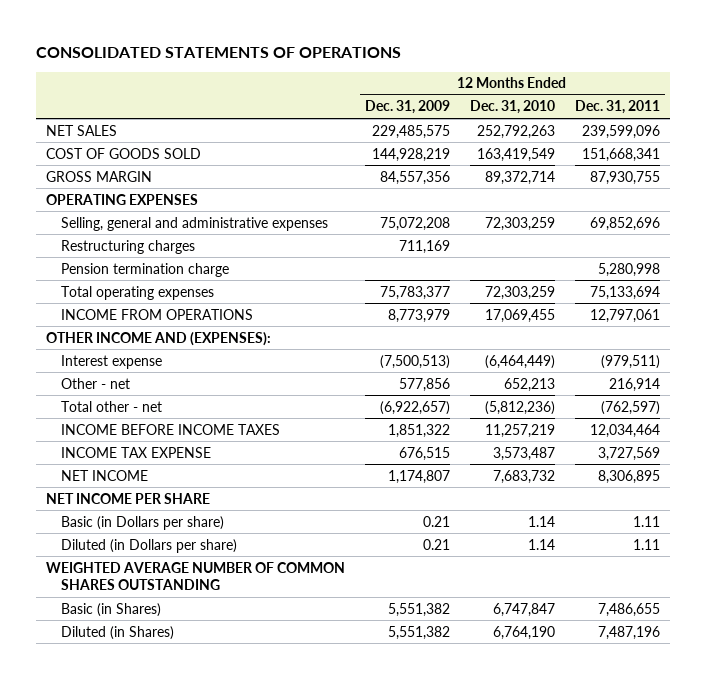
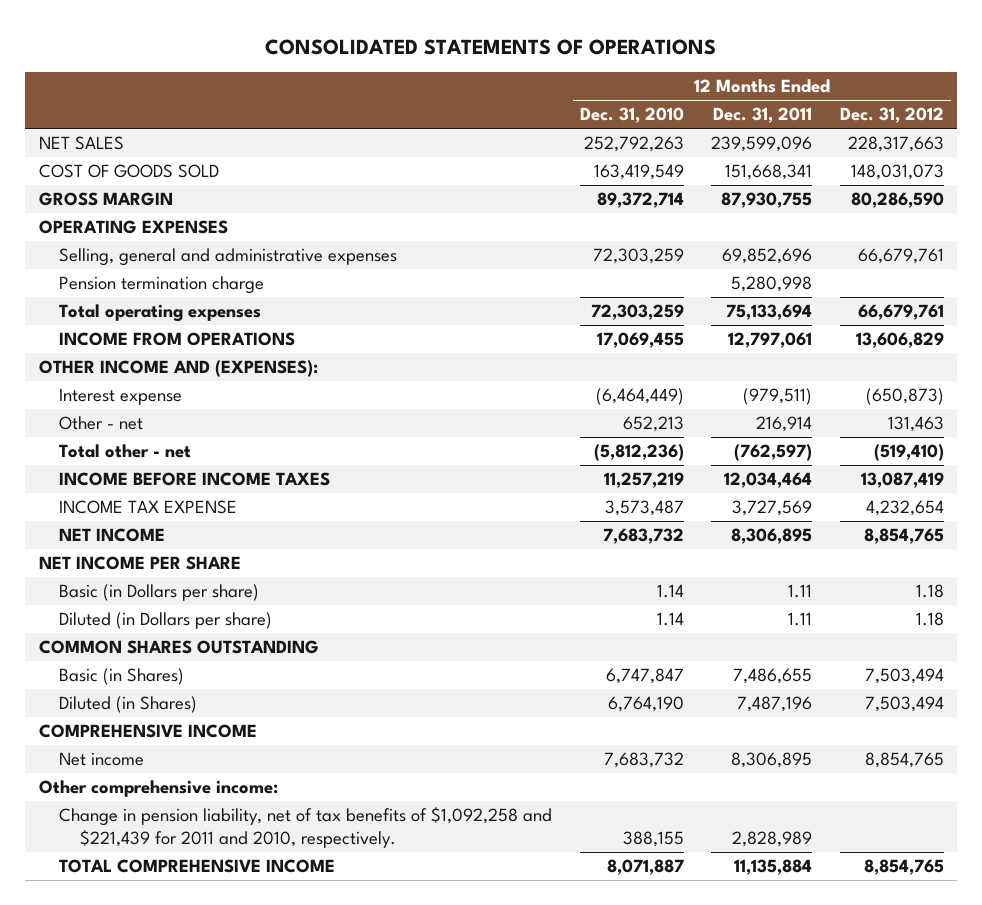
[364,100,450,115] Dec. 31, 2009 -> none
none -> [839,107,944,124] Dec. 31, 2012
[60,239,195,254] Restructuring charges -> none
[46,561,346,591] WEIGHTED AVERAGE NUMBER OF COMMON SHARES OUTSTANDING -> none
none -> [38,640,319,655] COMMON SHARES OUTSTANDING
none -> [38,724,257,739] COMPREHENSIVE INCOME
none -> [59,752,145,767] Net income
none -> [38,780,278,798] Other comprehensive income:
none -> [59,806,553,849] Change in pension liability, net of tax benefits of $1,092,258 and $221,439 for 2011 and 2010, respectively.
none -> [59,859,336,874] TOTAL COMPREHENSIVE INCOME

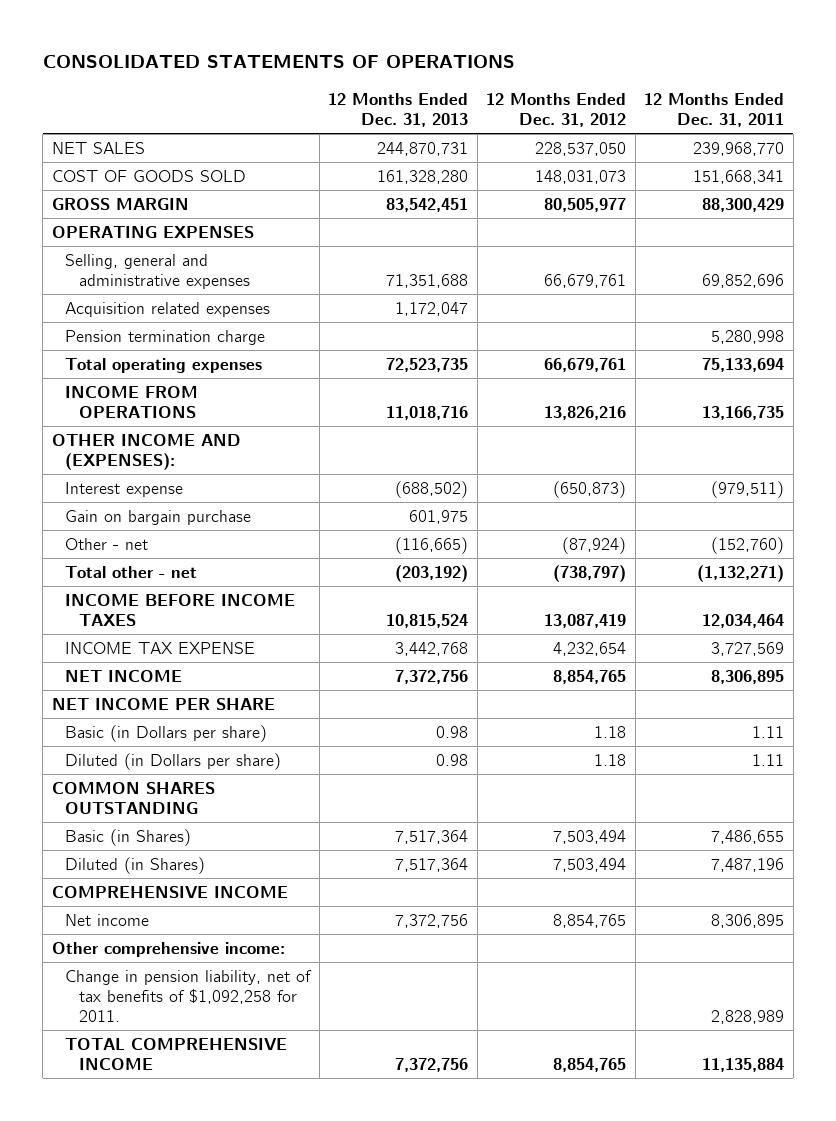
[579,107,684,124] Dec. 31, 2010 -> none
none -> [328,92,469,127] 12 Months Ended Dec. 31, 2013
[711,136,813,153] 239,599,096 -> [693,141,785,156] 239,968,770
[847,136,944,153] 228,317,663 -> [535,141,627,156] 228,537,050
[721,192,813,209] 87,930,755 -> [702,197,785,212] 88,300,429
[850,192,944,209] 80,286,590 -> [544,197,627,212] 80,505,977
none -> [65,301,271,317] Acquisition related expenses
[728,332,813,349] 12,797,061 -> [702,405,785,420] 13,166,735
[855,332,944,349] 13,606,829 -> [544,405,627,420] 13,826,216
none -> [65,509,252,525] Gain on bargain purchase
[756,416,813,433] 216,914 -> [711,536,785,554] (152,760)
[887,416,944,433] 131,463 -> [562,536,627,554] (87,924)
[734,444,813,462] (762,597) -> [697,564,785,582] (1,132,271)
[873,444,944,462] (519,410) -> [553,564,627,582] (738,797)
[59,806,553,849] Change in pension liability, net of tax benefits of $1,092,258 and $221,439 for 2011 and 2010, respectively. -> [65,969,313,1023] Change in pension liability, net of tax benefits of $1,092,258 for 2011.

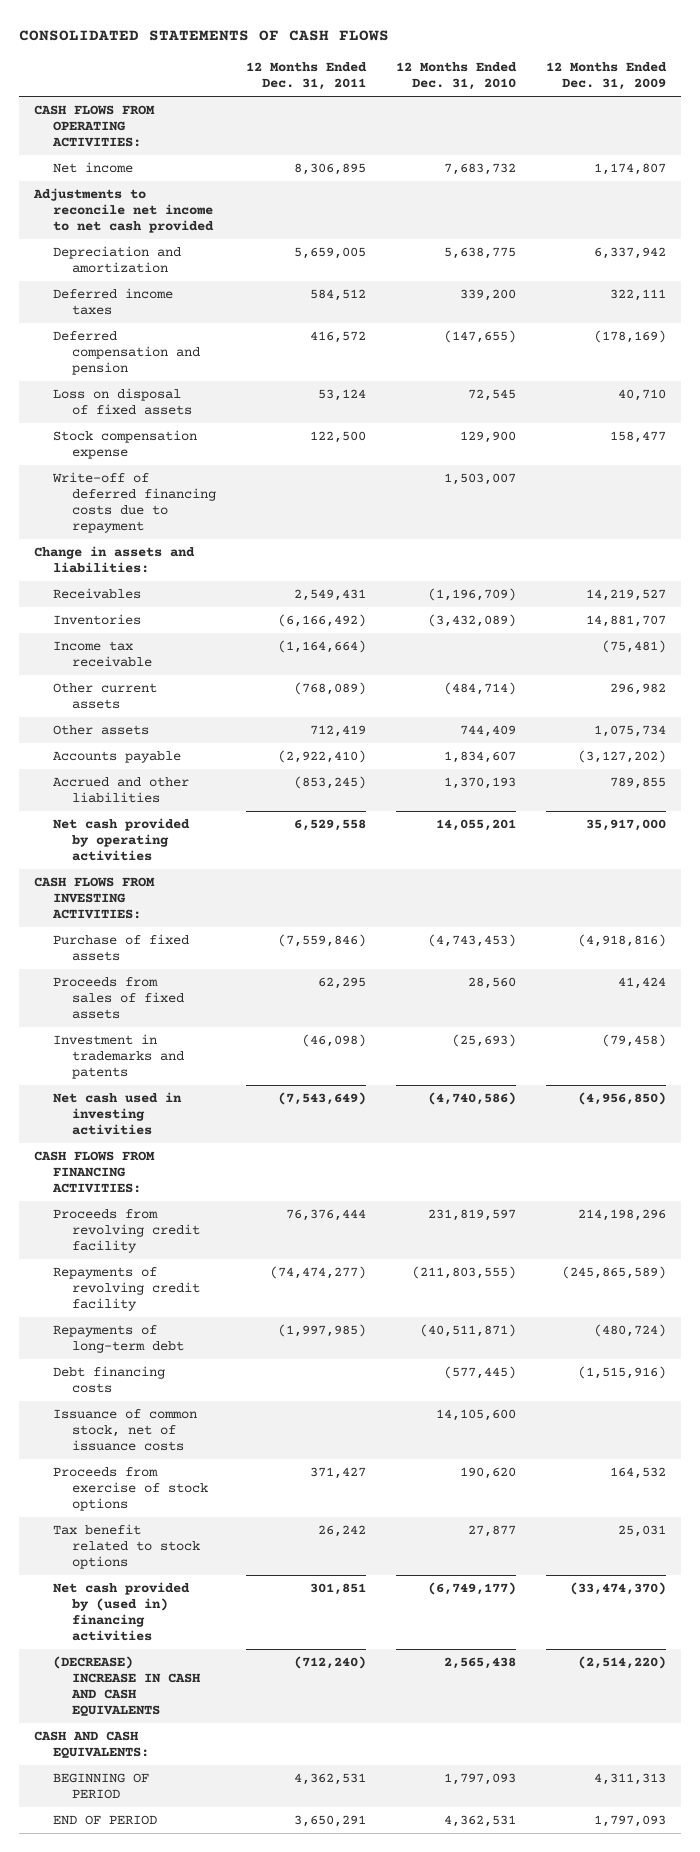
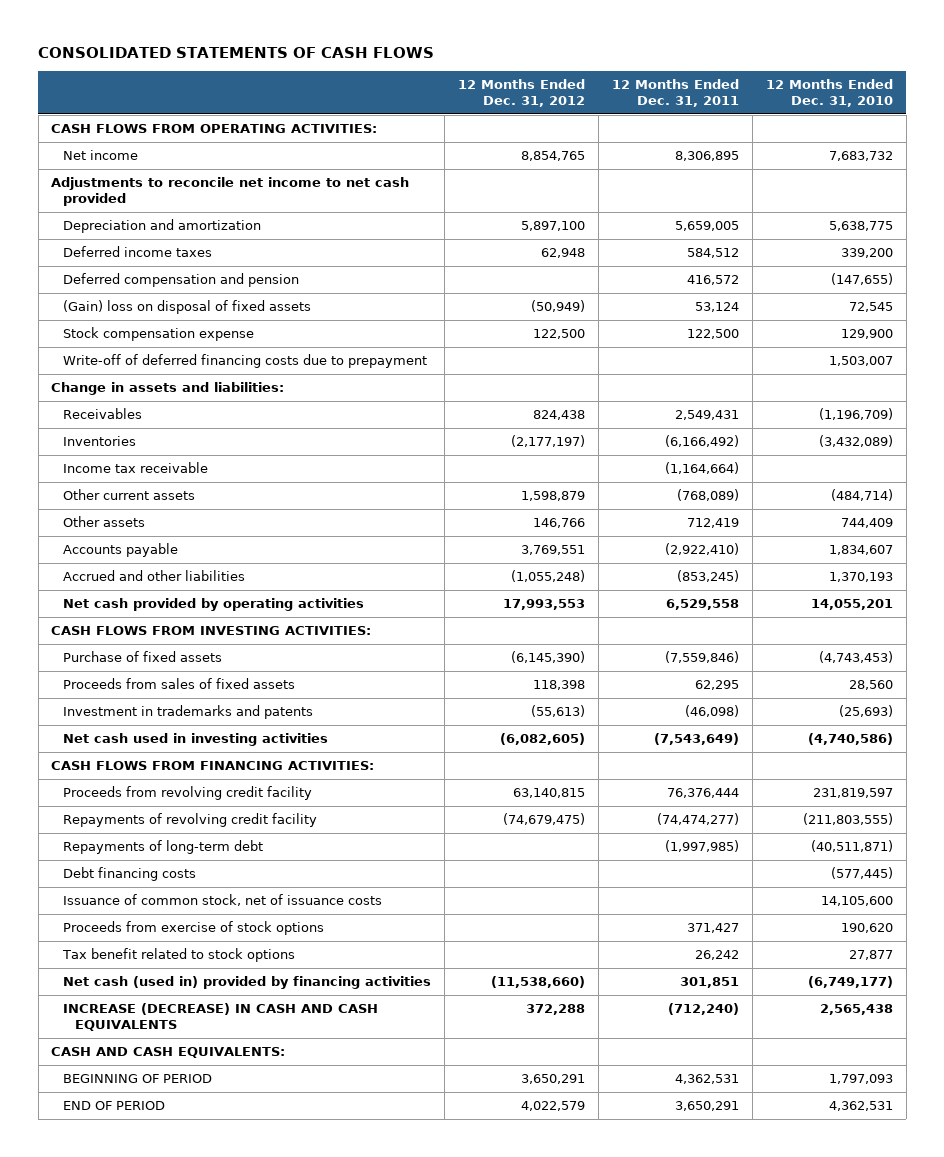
[545,62,667,91] 12 Months Ended Dec. 31, 2009 -> none
none -> [458,79,586,108] 12 Months Ended Dec. 31, 2012
[53,387,193,416] Loss on disposal of fixed assets -> [63,300,312,315] (Gain) loss on disposal of fixed assets
[52,471,217,534] Write-off of deferred financing costs due to repayment -> [63,354,428,369] Write-off of deferred financing costs due to prepayment
[53,1581,191,1642] Net cash provided by (used in) financing activities -> [63,976,432,990] Net cash (used in) provided by financing activities
[53,1655,202,1718] (DECREASE) INCREASE IN CASH AND CASH EQUIVALENTS -> [63,1003,379,1032] INCREASE (DECREASE) IN CASH AND CASH EQUIVALENTS

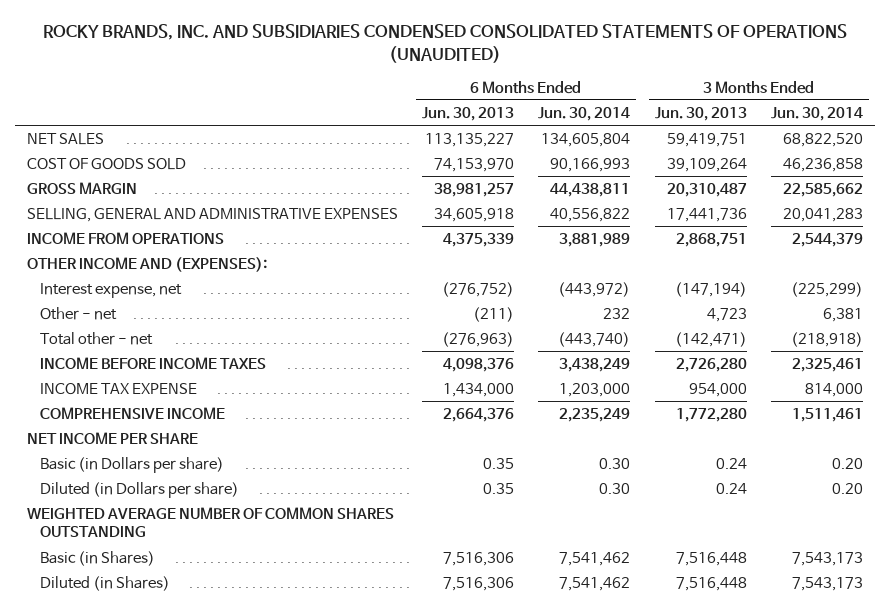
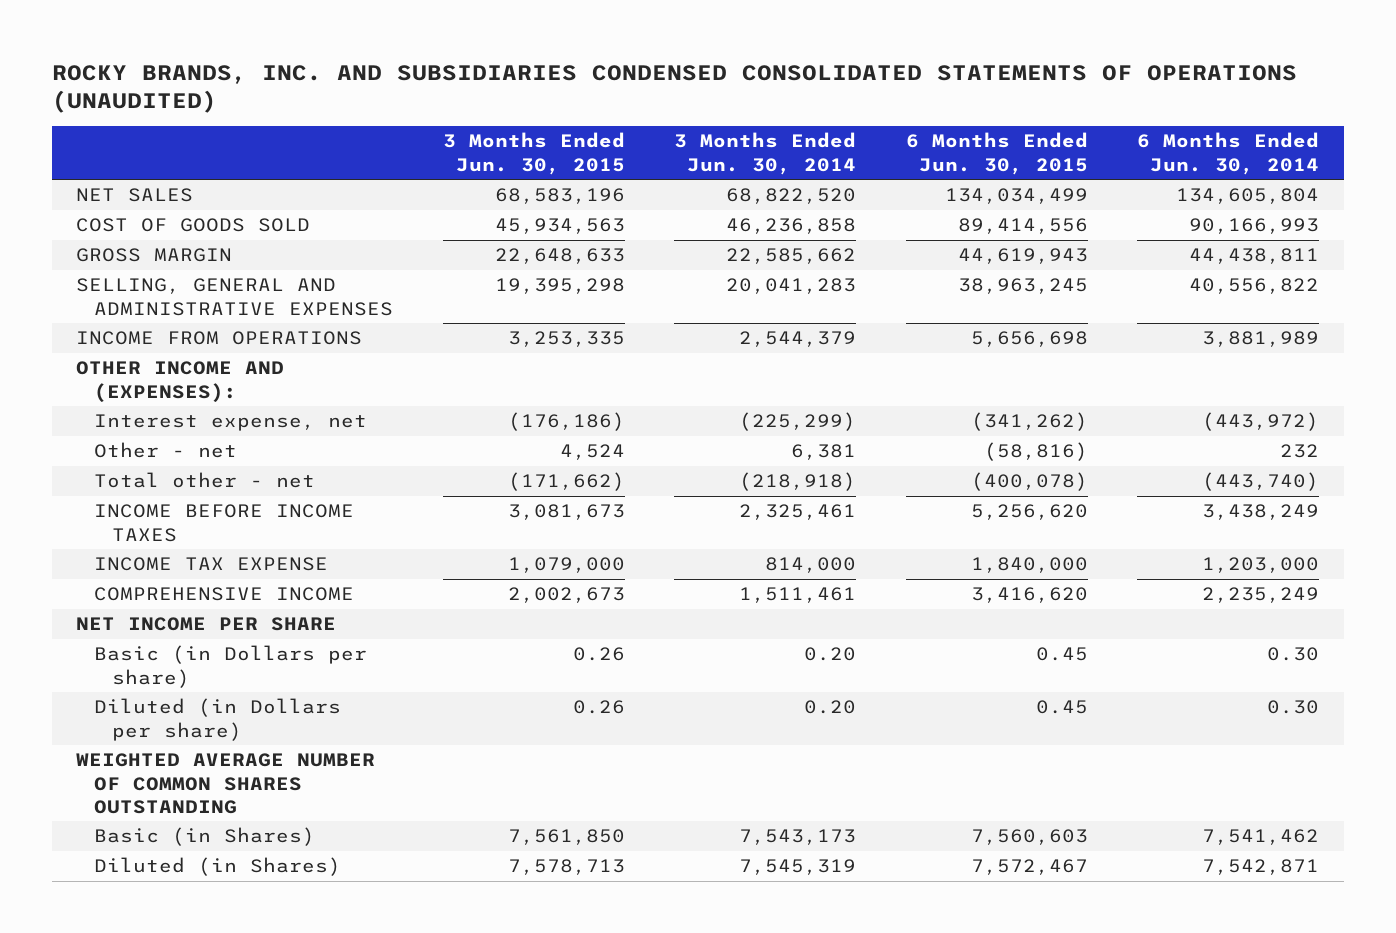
[422,106,515,121] Jun. 30, 2013 -> none
[654,106,747,121] Jun. 30, 2013 -> none
none -> [442,132,625,175] 3 Months Ended Jun. 30, 2015
none -> [905,132,1088,175] 6 Months Ended Jun. 30, 2015
[559,576,631,591] 7,541,462 -> [1202,859,1320,876] 7,542,871
[791,576,863,591] 7,543,173 -> [739,859,857,876] 7,545,319

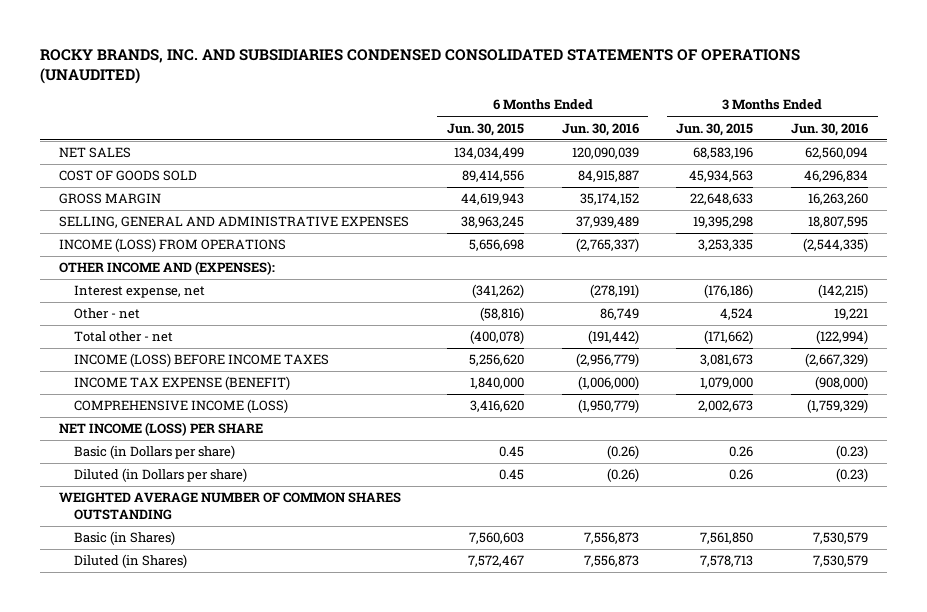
[674,132,857,175] 3 Months Ended Jun. 30, 2014 -> none
[1137,132,1320,175] 6 Months Ended Jun. 30, 2014 -> none
none -> [561,122,639,136] Jun. 30, 2016
none -> [791,122,869,136] Jun. 30, 2016
[76,331,363,346] INCOME FROM OPERATIONS -> [58,238,286,253] INCOME (LOSS) FROM OPERATIONS
[94,504,355,542] INCOME BEFORE INCOME TAXES -> [74,353,330,368] INCOME (LOSS) BEFORE INCOME TAXES
[94,557,329,572] INCOME TAX EXPENSE -> [74,376,291,391] INCOME TAX EXPENSE (BENEFIT)
[94,587,355,602] COMPREHENSIVE INCOME -> [74,399,289,414] COMPREHENSIVE INCOME (LOSS)
[76,617,337,632] NET INCOME PER SHARE -> [58,422,263,437] NET INCOME (LOSS) PER SHARE

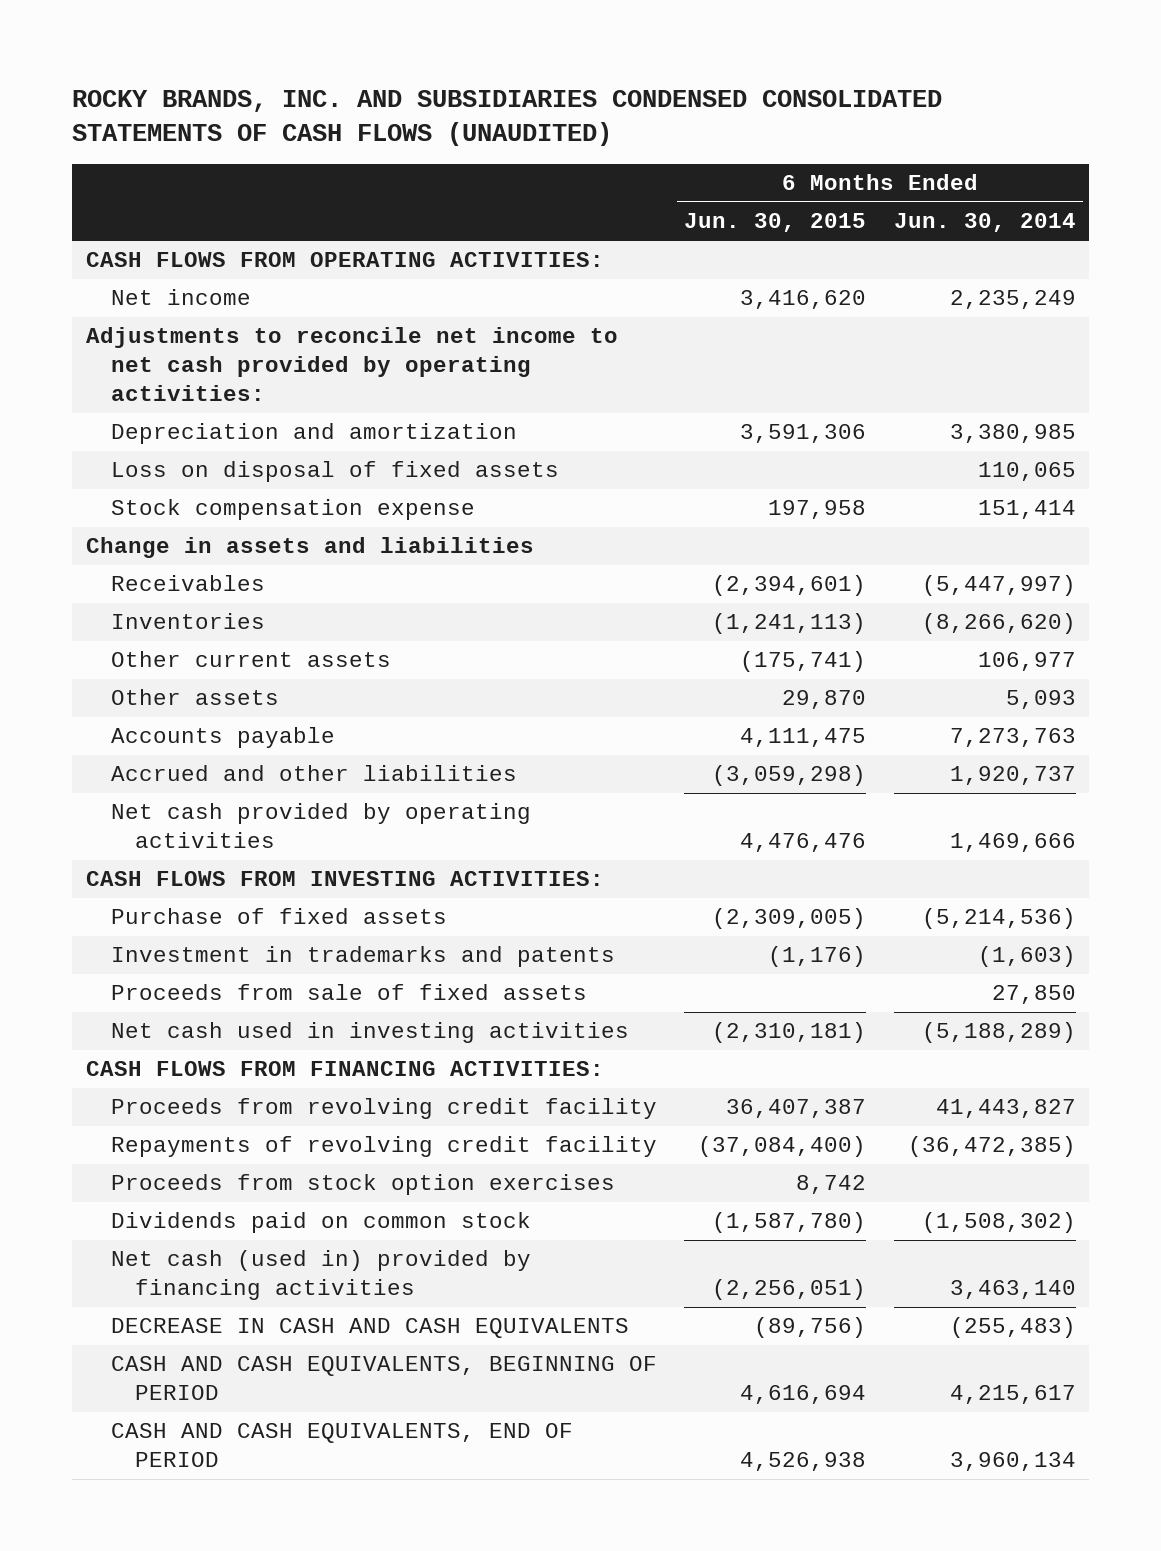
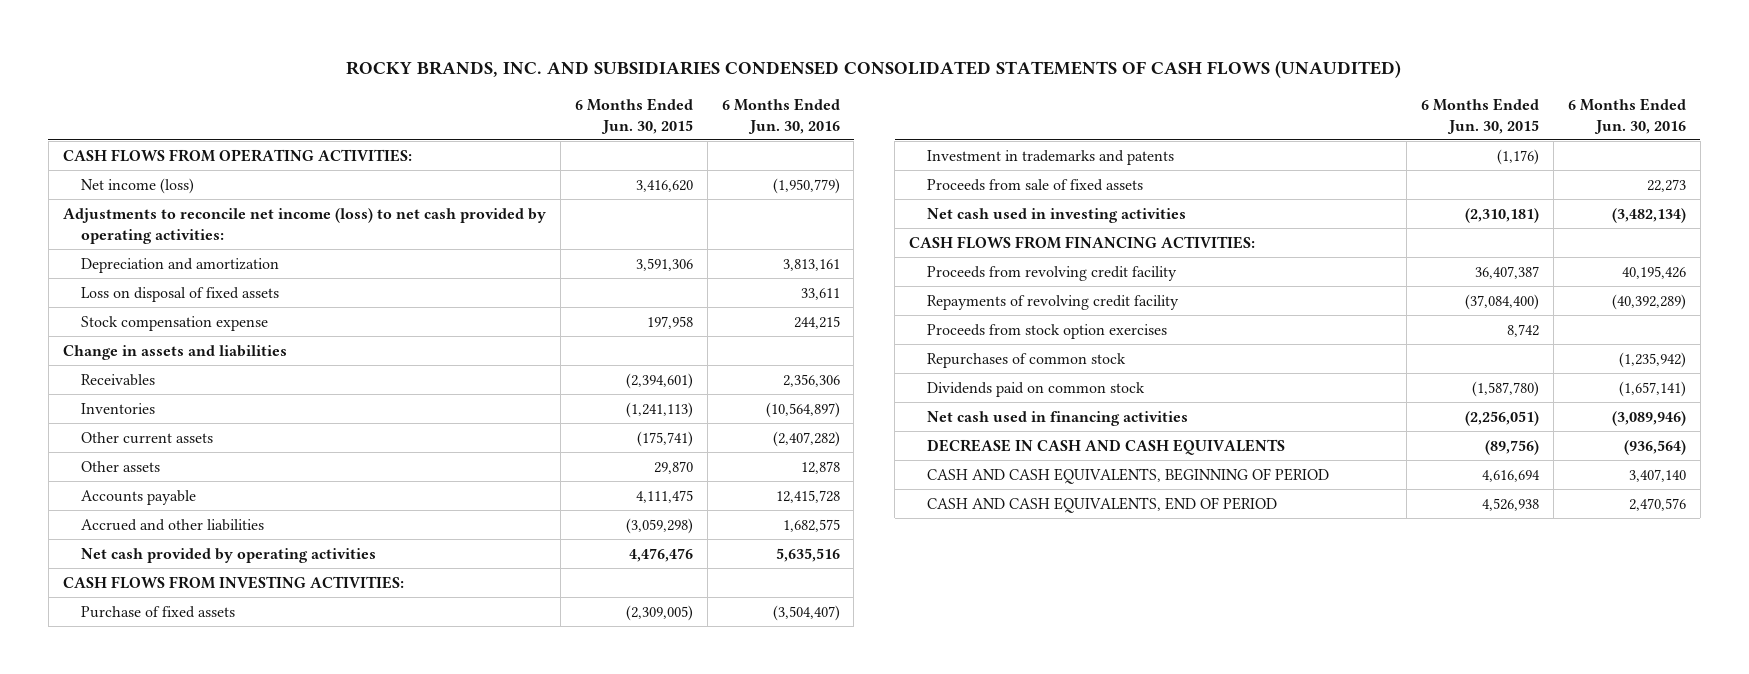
[893,213,1076,233] Jun. 30, 2014 -> none
none -> [721,97,840,134] 6 Months Ended Jun. 30, 2016
[110,289,251,306] Net income -> [80,177,194,194] Net income (loss)
[85,327,618,402] Adjustments to reconcile net income to net cash provided by operating activities: -> [62,207,546,244] Adjustments to reconcile net income (loss) to net cash provided by operating activities:
none -> [926,352,1126,368] Repurchases of common stock
[110,1250,531,1301] Net cash (used in) provided by financing activities -> [926,410,1188,426] Net cash used in financing activities

